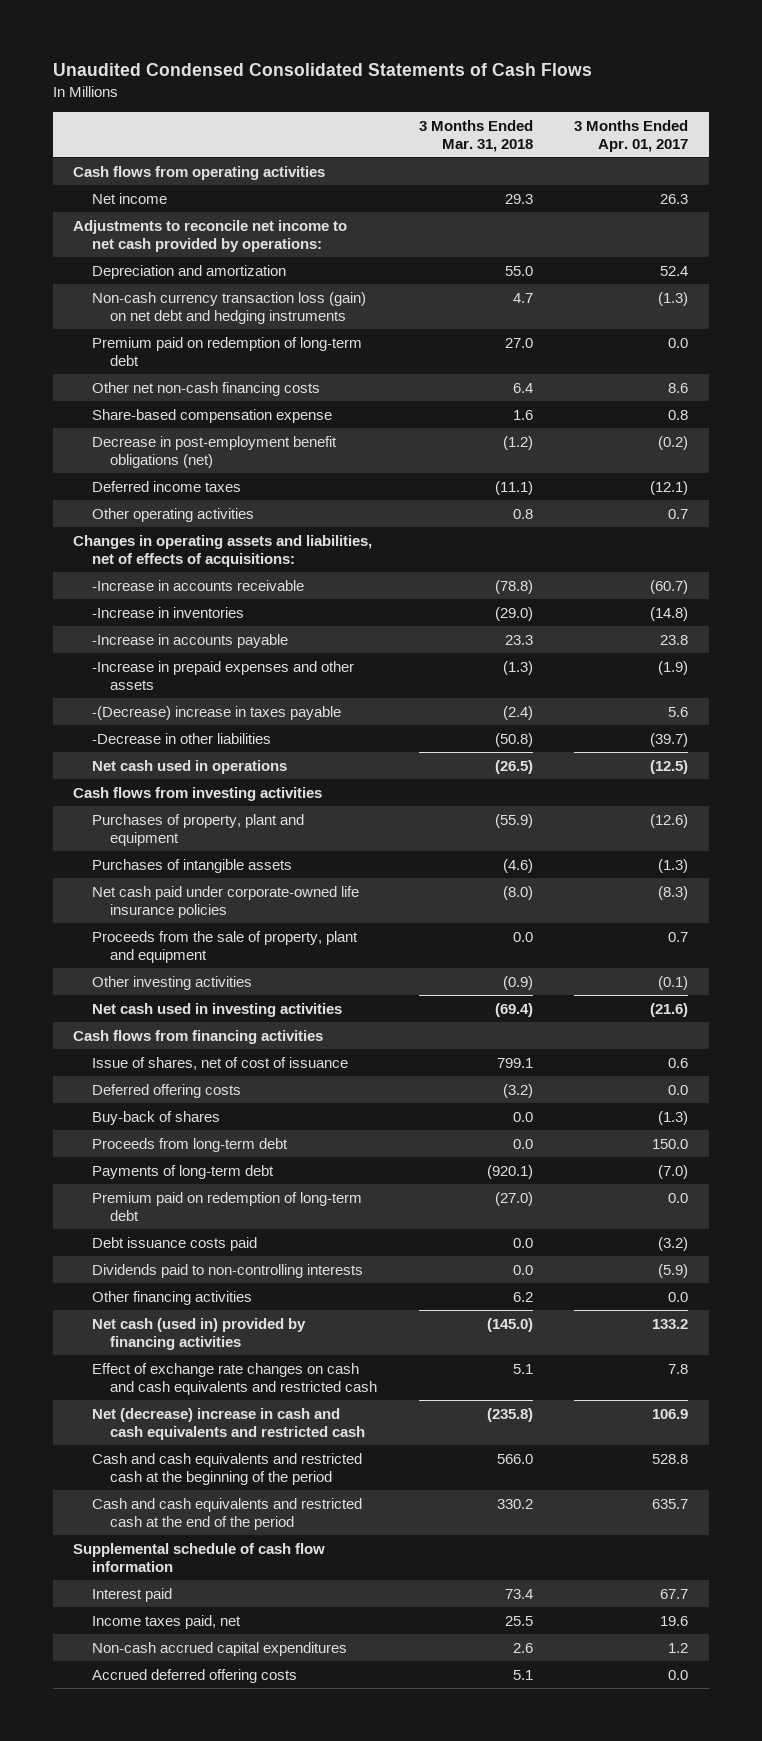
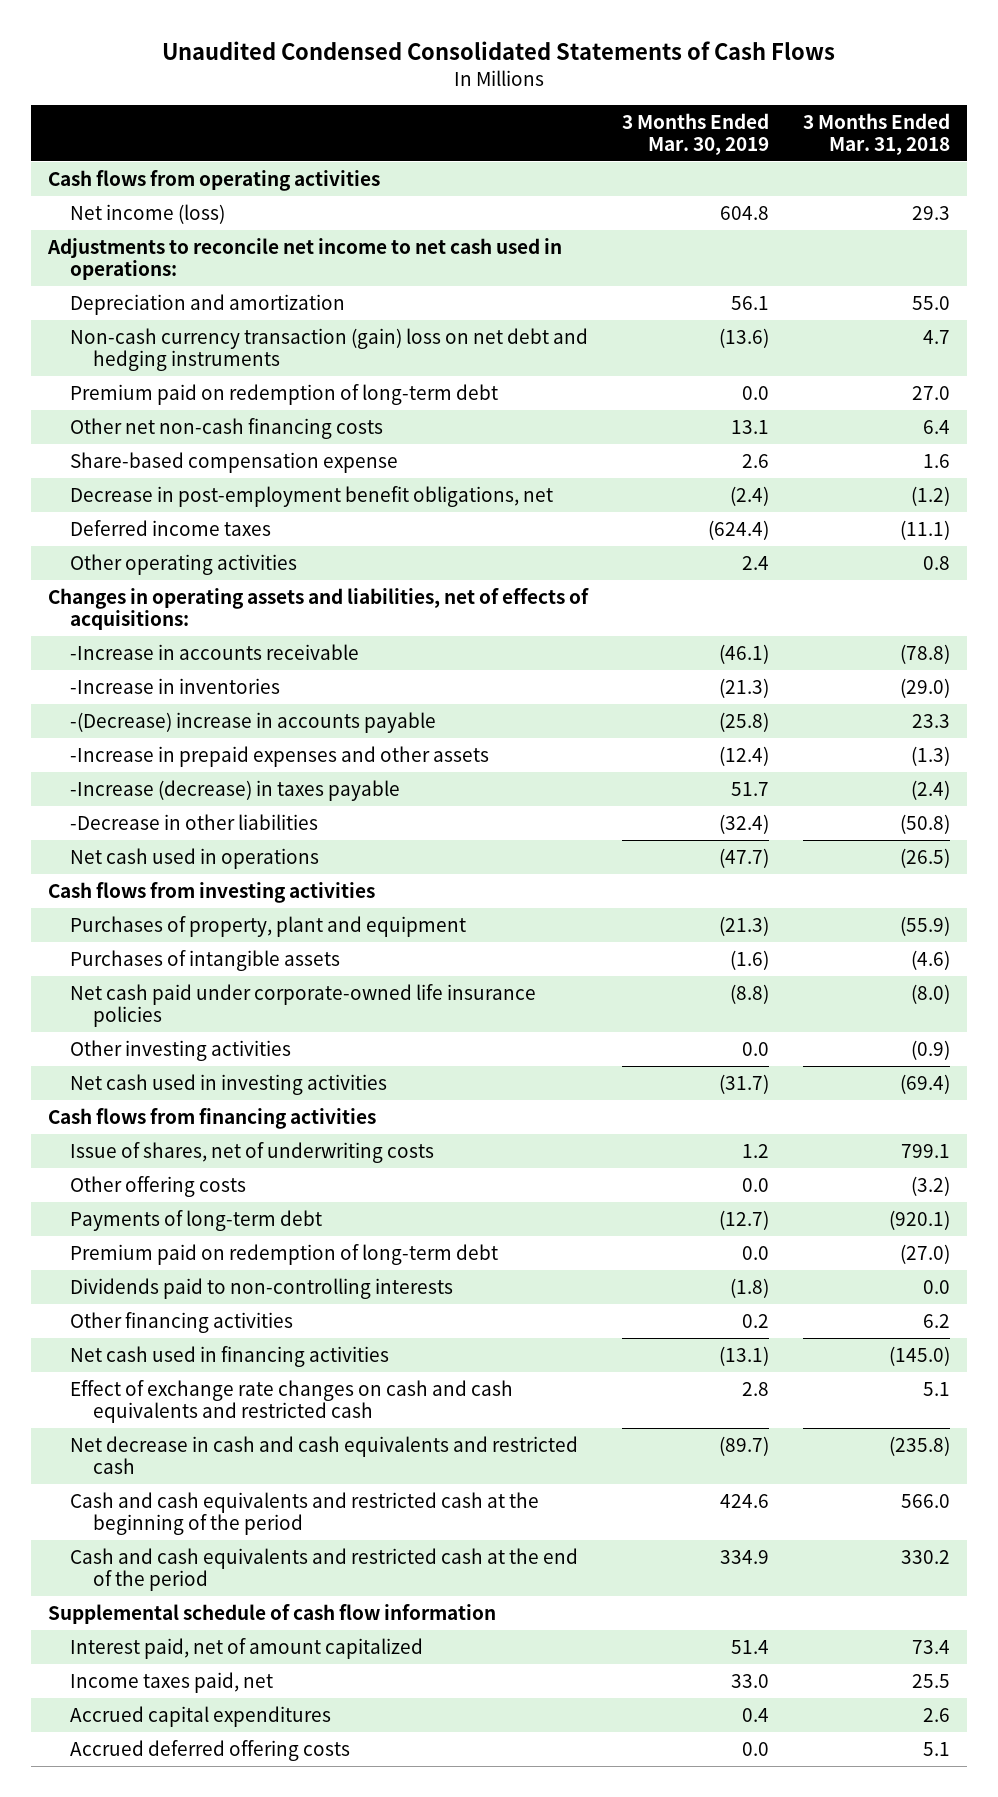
[574,119,689,152] 3 Months Ended Apr. 01, 2017 -> none
none -> [622,112,770,155] 3 Months Ended Mar. 30, 2019
[91,192,167,204] Net income -> [70,203,226,224] Net income (loss)
[73,219,348,252] Adjustments to reconcile net income to net cash provided by operations: -> [46,237,562,280] Adjustments to reconcile net income to net cash used in operations:
[91,291,366,324] Non-cash currency transaction loss (gain) on net debt and hedging instruments -> [70,327,589,371] Non-cash currency transaction (gain) loss on net debt and hedging instruments
[91,435,337,468] Decrease in post-employment benefit obligations (net) -> [70,485,554,507] Decrease in post-employment benefit obligations, net
[91,633,288,648] -Increase in accounts payable -> [70,711,437,733] -(Decrease) increase in accounts payable
[91,705,341,720] -(Decrease) increase in taxes payable -> [70,779,401,801] -Increase (decrease) in taxes payable
[91,930,358,963] Proceeds from the sale of property, plant and equipment -> none
[91,1110,220,1125] Buy-back of shares -> none
[91,1137,288,1152] Proceeds from long-term debt -> none
[91,1056,348,1070] Issue of shares, net of cost of issuance -> [70,1141,435,1163] Issue of shares, net of underwriting costs
[91,1083,241,1098] Deferred offering costs -> [70,1175,247,1197] Other offering costs
[91,1236,257,1251] Debt issuance costs paid -> none
[91,1317,306,1350] Net cash (used in) provided by financing activities -> [70,1345,390,1367] Net cash used in financing activities
[91,1407,366,1440] Net (decrease) increase in cash and cash equivalents and restricted cash -> [70,1435,579,1474] Net decrease in cash and cash equivalents and restricted cash
[91,1587,172,1602] Interest paid -> [70,1637,424,1659] Interest paid, net of amount capitalized
[91,1641,347,1656] Non-cash accrued capital expenditures -> [70,1705,332,1727] Accrued capital expenditures

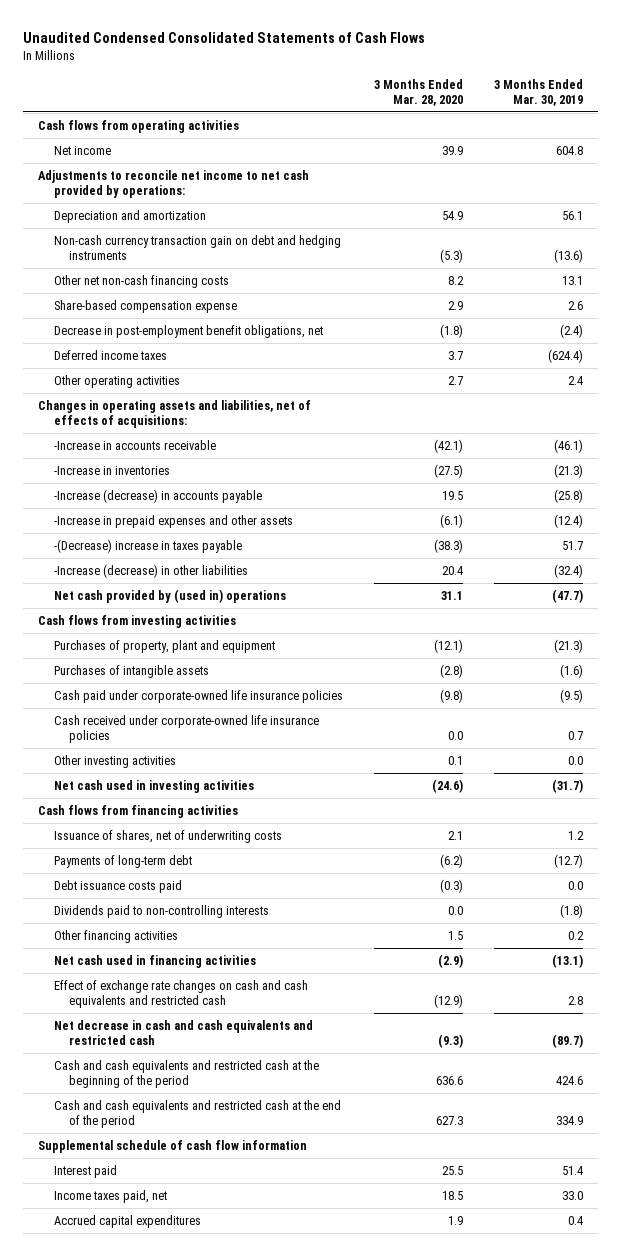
[803,112,951,155] 3 Months Ended Mar. 31, 2018 -> none
none -> [373,79,463,107] 3 Months Ended Mar. 28, 2020
[70,203,226,224] Net income (loss) -> [53,145,111,155] Net income
[46,237,562,280] Adjustments to reconcile net income to net cash used in operations: -> [38,169,310,198] Adjustments to reconcile net income to net cash provided by operations:
[70,383,499,405] Premium paid on redemption of long-term debt -> none
[70,327,589,371] Non-cash currency transaction (gain) loss on net debt and hedging instruments -> [53,234,341,260] Non-cash currency transaction gain on debt and hedging instruments
[70,711,437,733] -(Decrease) increase in accounts payable -> [53,488,262,503] -Increase (decrease) in accounts payable
[70,779,401,801] -Increase (decrease) in taxes payable -> [53,538,242,553] -(Decrease) increase in taxes payable
[70,813,319,830] -Decrease in other liabilities -> [53,563,248,578] -Increase (decrease) in other liabilities
[70,847,320,869] Net cash used in operations -> [53,588,286,603] Net cash provided by (used in) operations
[70,983,537,1027] Net cash paid under corporate-owned life insurance policies -> [53,689,343,703] Cash paid under corporate-owned life insurance policies
[730,983,770,1004] (8.8) -> [559,688,583,703] (9.5)
none -> [53,714,319,743] Cash received under corporate-owned life insurance policies
[70,1175,247,1197] Other offering costs -> none
[70,1141,435,1163] Issue of shares, net of underwriting costs -> [53,829,282,843] Issuance of shares, net of underwriting costs
[70,1243,499,1265] Premium paid on redemption of long-term debt -> none
none -> [53,879,182,893] Debt issuance costs paid
[70,1637,424,1659] Interest paid, net of amount capitalized -> [53,1164,117,1178] Interest paid
[70,1739,351,1761] Accrued deferred offering costs -> none

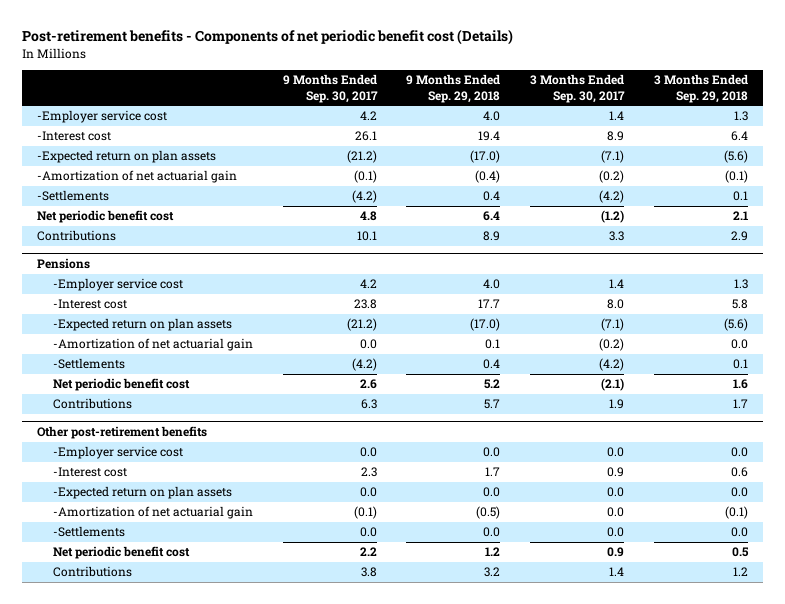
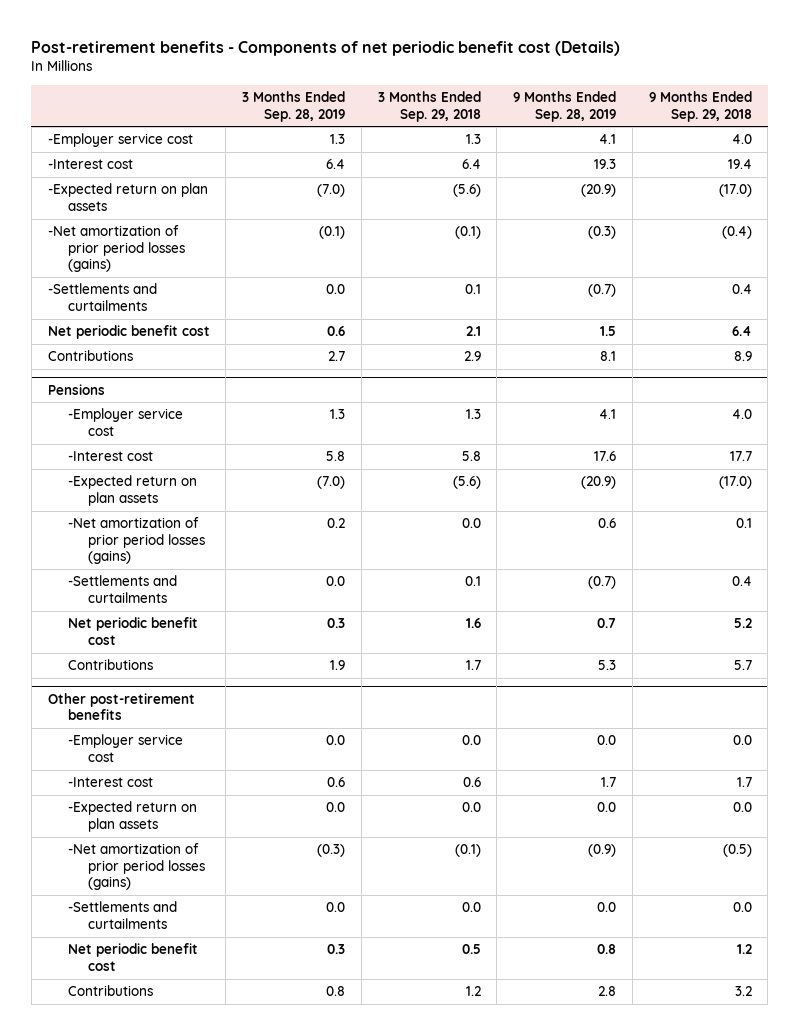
[282,74,378,103] 9 Months Ended Sep. 30, 2017 -> none
[530,74,626,103] 3 Months Ended Sep. 30, 2017 -> none
none -> [242,91,346,122] 3 Months Ended Sep. 28, 2019
none -> [513,91,617,122] 9 Months Ended Sep. 28, 2019
[37,190,110,202] -Settlements -> none
[37,170,238,184] -Amortization of net actuarial gain -> [47,225,185,273] -Net amortization of prior period losses (gains)
none -> [47,283,157,311] -Settlements and curtailments
[53,358,126,370] -Settlements -> none
[53,338,254,352] -Amortization of net actuarial gain -> [67,517,205,565] -Net amortization of prior period losses (gains)
none -> [67,575,177,603] -Settlements and curtailments
[53,526,126,538] -Settlements -> none
[53,506,254,520] -Amortization of net actuarial gain -> [67,843,205,891] -Net amortization of prior period losses (gains)
none -> [67,901,177,929] -Settlements and curtailments

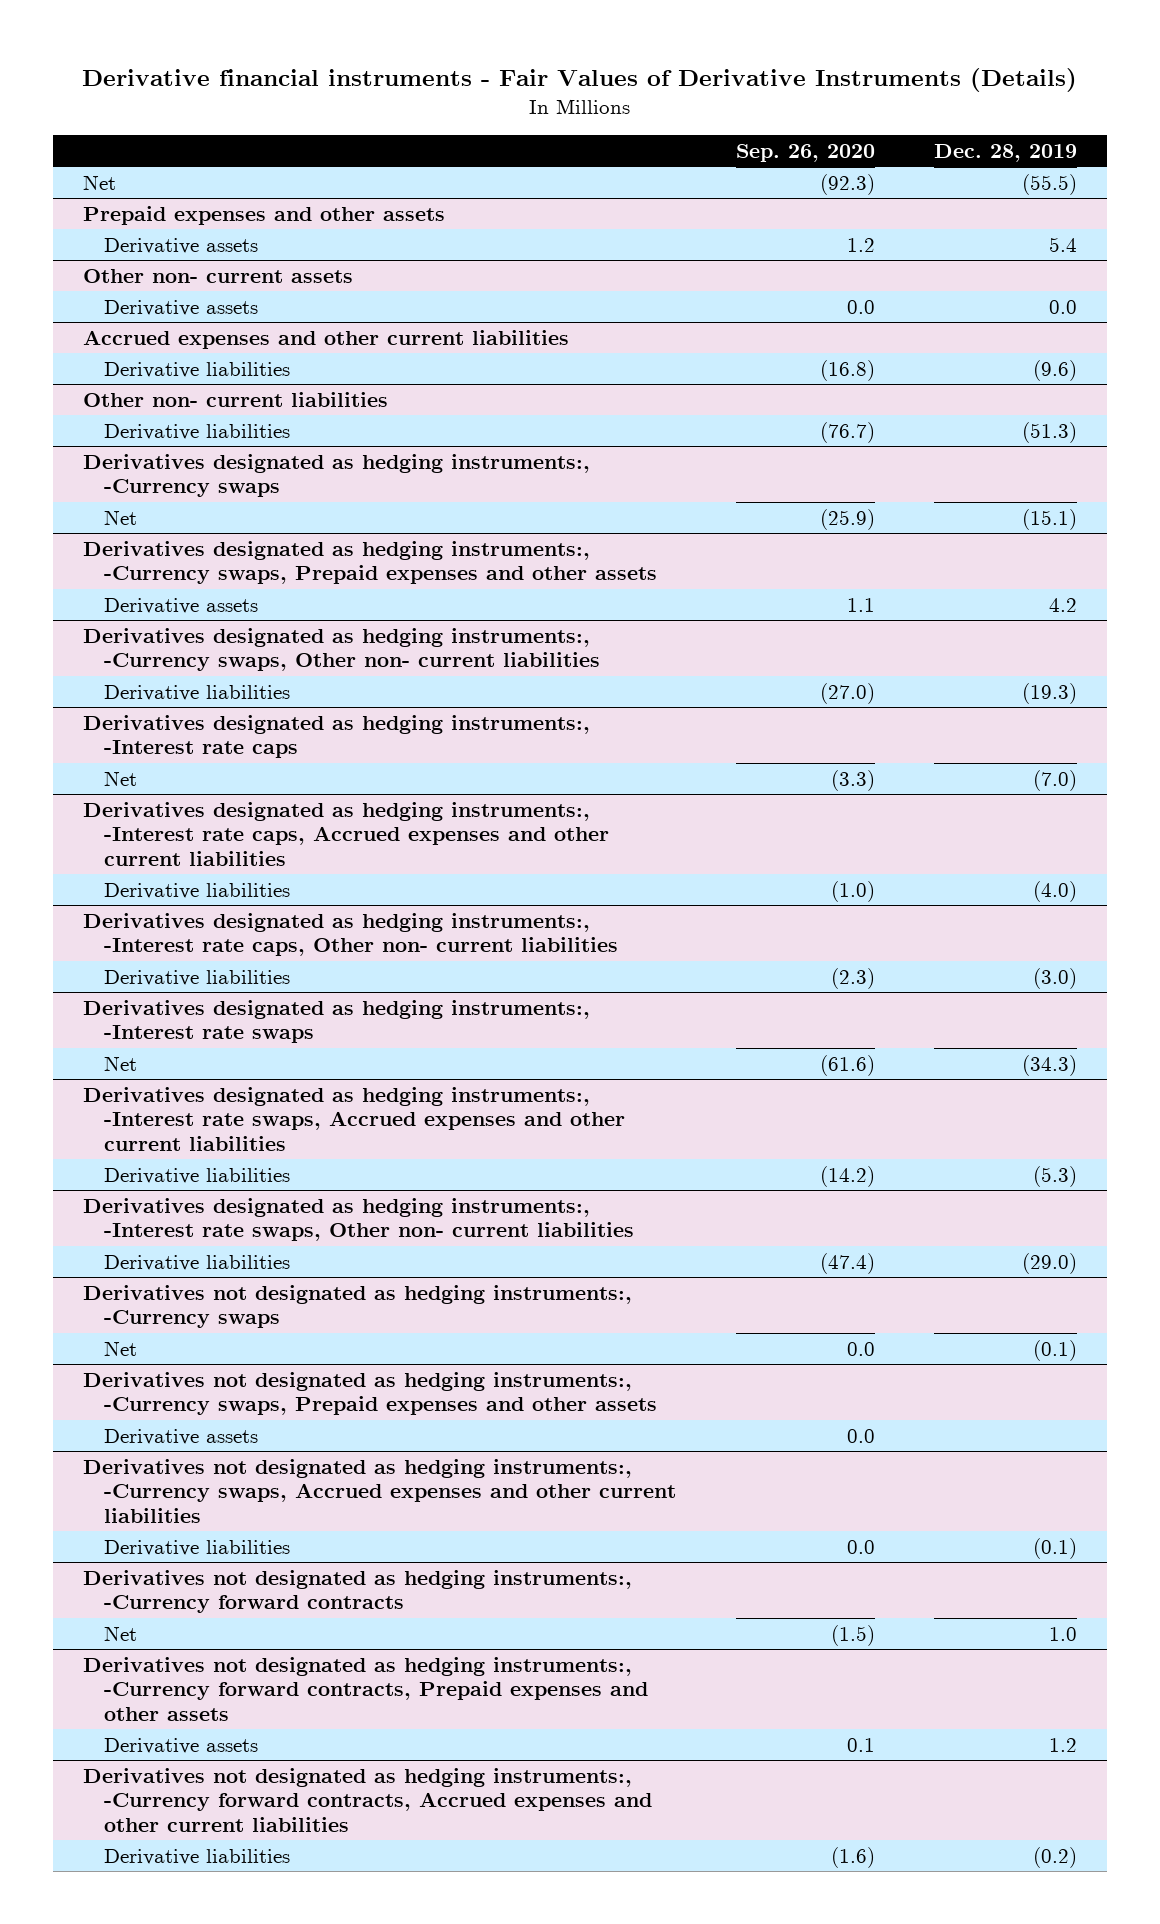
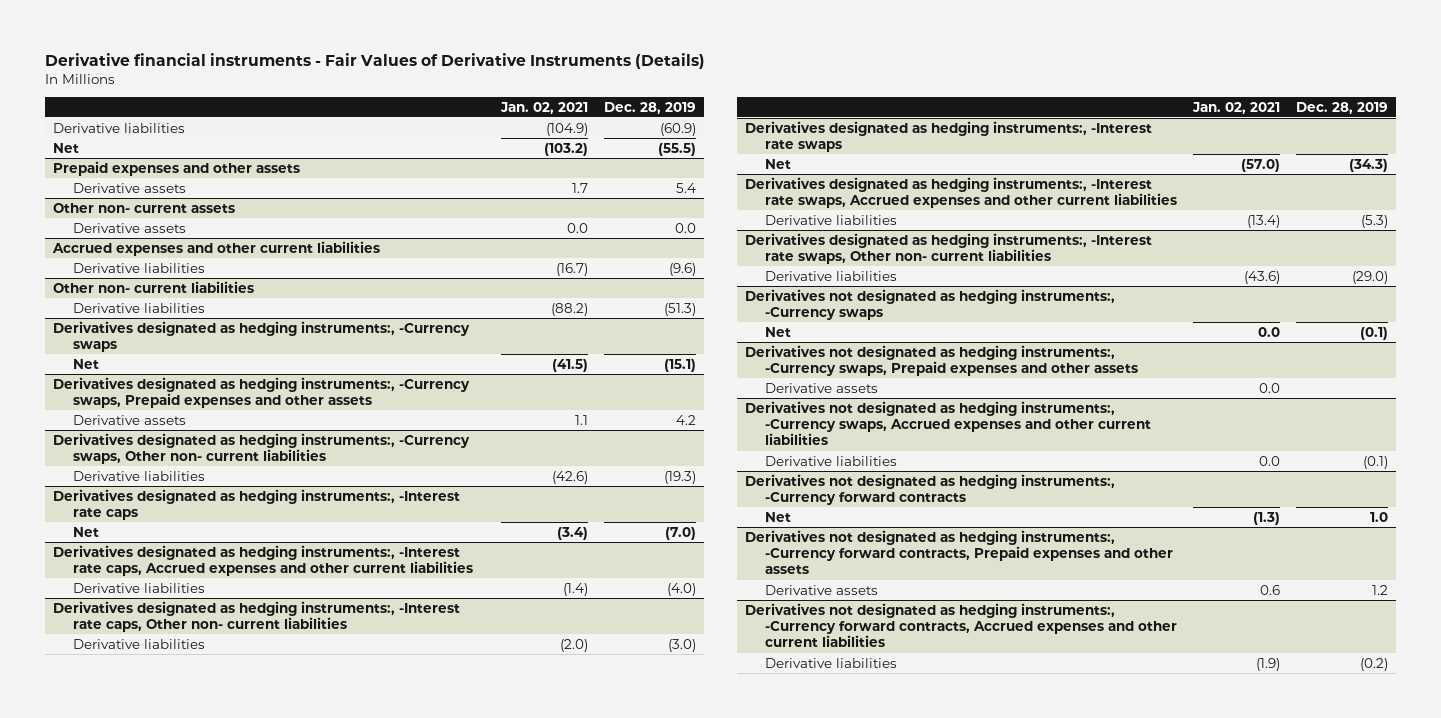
[735,143,875,162] Sep. 26, 2020 -> none
none -> [499,101,588,114] Jan. 02, 2021
none -> [52,122,185,133] Derivative liabilities

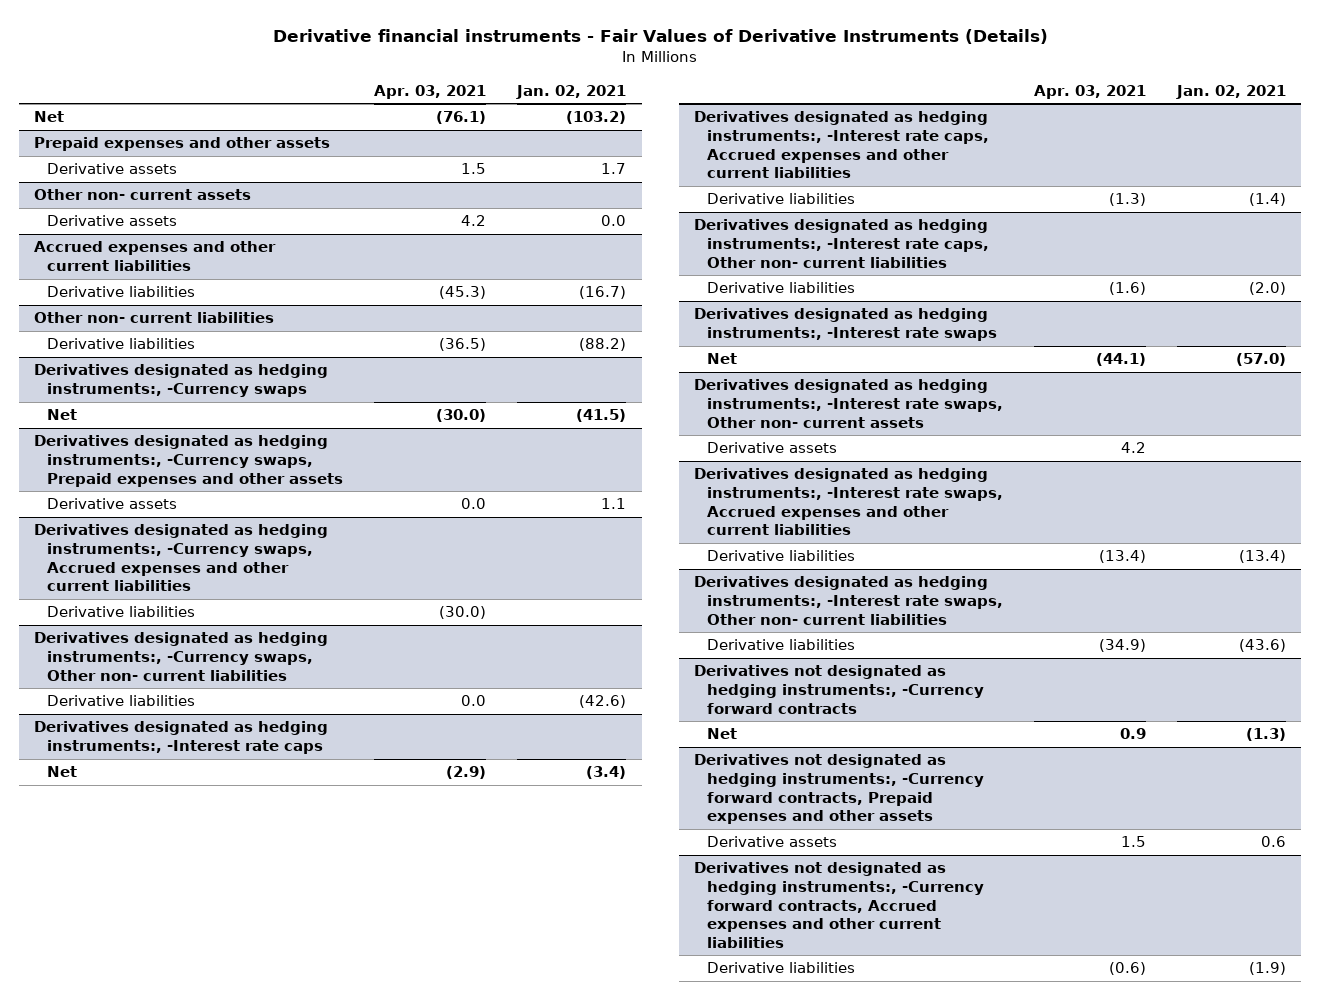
[603,101,696,114] Dec. 28, 2019 -> none
none -> [374,84,487,99] Apr. 03, 2021
[52,122,185,133] Derivative liabilities -> none
none -> [34,524,329,592] Derivatives designated as hedging instruments:, -Currency swaps, Accrued expenses and other current liabilities
none -> [47,606,196,618] Derivative liabilities
none -> [694,379,1004,428] Derivatives designated as hedging instruments:, -Interest rate swaps, Other non- current assets
none -> [707,442,838,454] Derivative assets
[745,288,1116,321] Derivatives not designated as hedging instruments:, -Currency swaps -> none
[764,326,791,337] Net -> none
[745,344,1138,377] Derivatives not designated as hedging instruments:, -Currency swaps, Prepaid expenses and other assets -> none
[764,382,878,393] Derivative assets -> none
[745,400,1151,446] Derivatives not designated as hedging instruments:, -Currency swaps, Accrued expenses and other current liabilities -> none
[764,455,897,466] Derivative liabilities -> none

